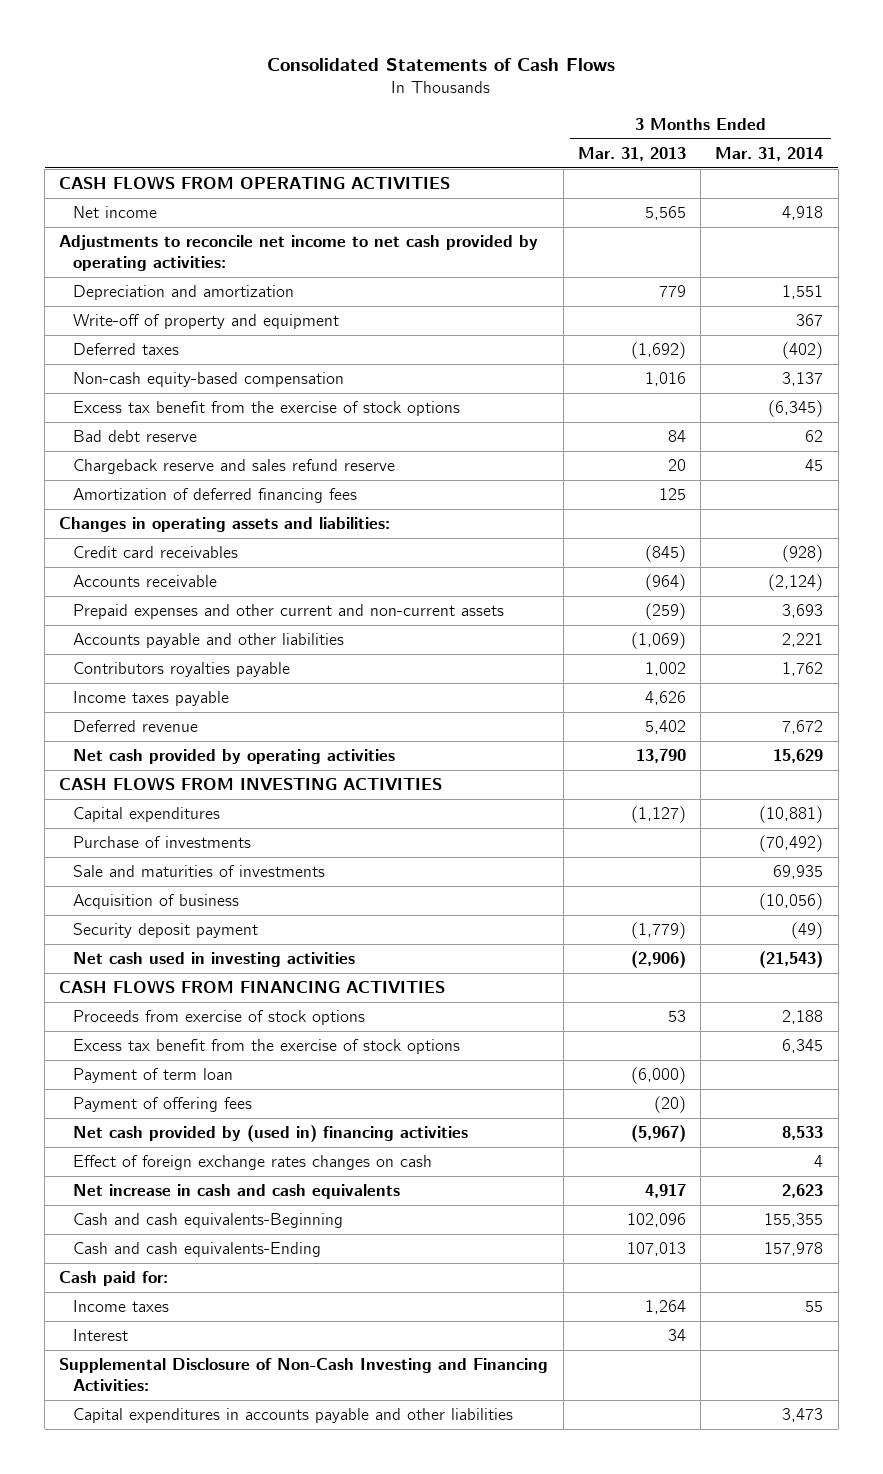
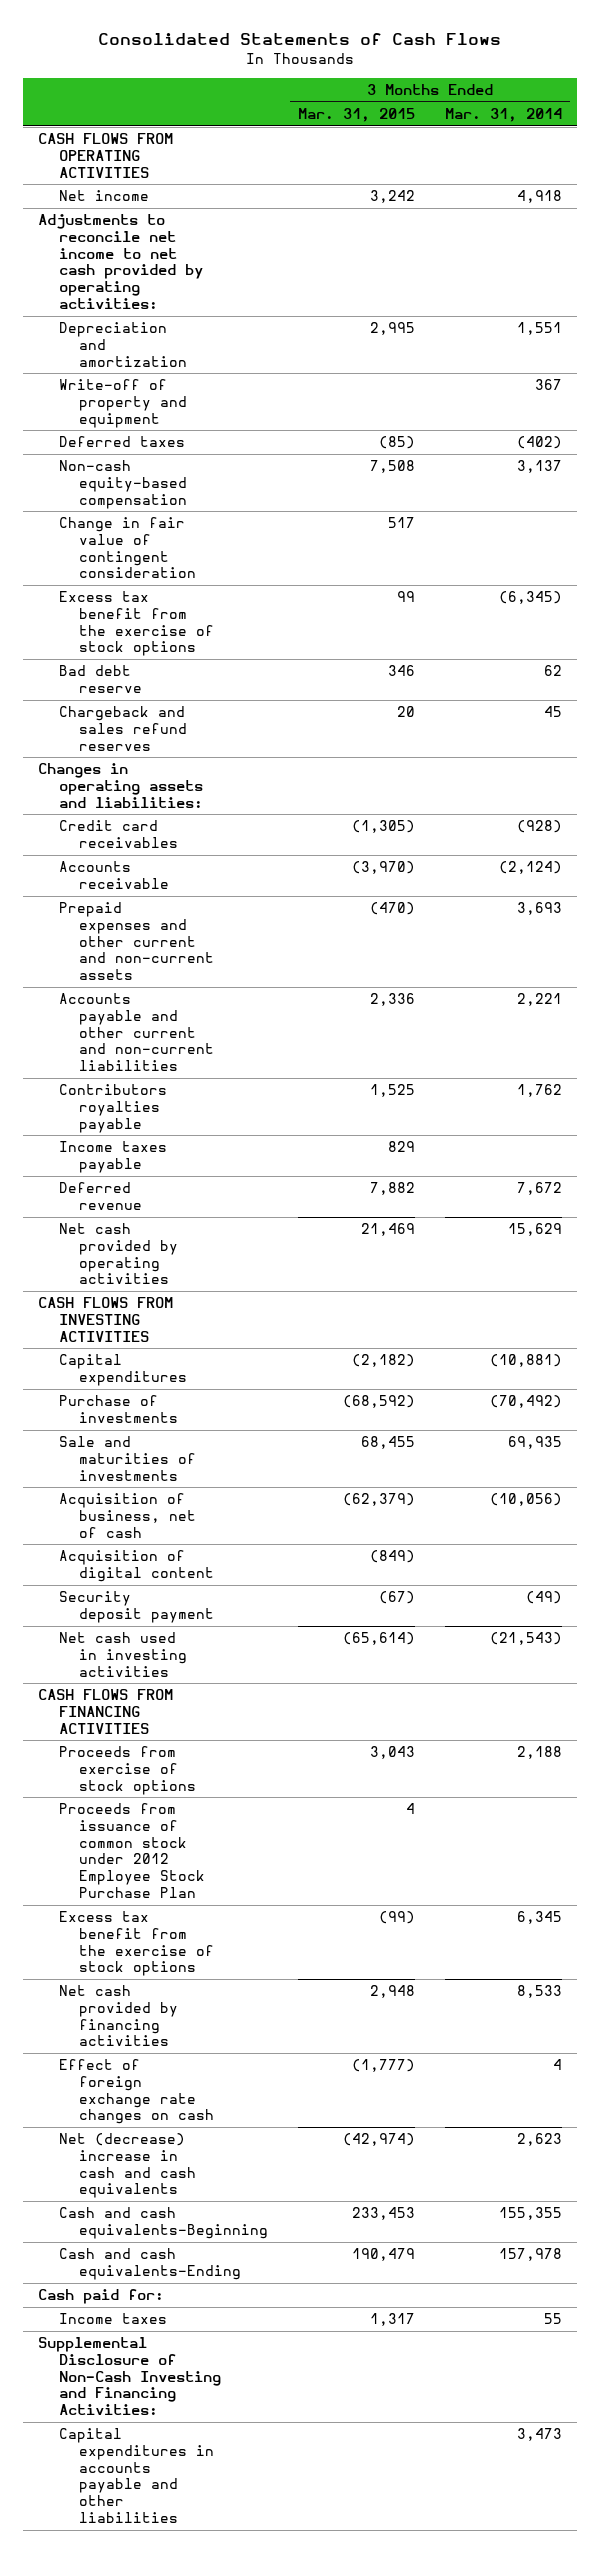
[577,147,686,162] Mar. 31, 2013 -> none
none -> [297,108,415,123] Mar. 31, 2015
none -> [58,517,196,579] Change in fair value of contingent consideration
[72,488,357,504] Amortization of deferred financing fees -> none
[72,459,395,475] Chargeback reserve and sales refund reserve -> [58,706,187,751] Chargeback and sales refund reserves
[72,633,344,649] Accounts payable and other liabilities -> [58,993,214,1072] Accounts payable and other current and non-current liabilities
[72,894,239,910] Acquisition of business -> [58,1493,196,1538] Acquisition of business, net of cash
none -> [58,1550,214,1583] Acquisition of digital content
none -> [58,1803,205,1898] Proceeds from issuance of common stock under 2012 Employee Stock Purchase Plan
[72,1068,233,1084] Payment of term loan -> none
[72,1097,252,1113] Payment of offering fees -> none
[72,1125,468,1143] Net cash provided by (used in) financing activities -> [58,1985,178,2047] Net cash provided by financing activities
[72,1155,432,1171] Effect of foreign exchange rates changes on cash -> [58,2059,214,2125] Effect of foreign exchange rate changes on cash
[72,1184,400,1200] Net increase in cash and cash equivalents -> [58,2133,196,2199] Net (decrease) increase in cash and cash equivalents
[72,1329,128,1342] Interest -> none

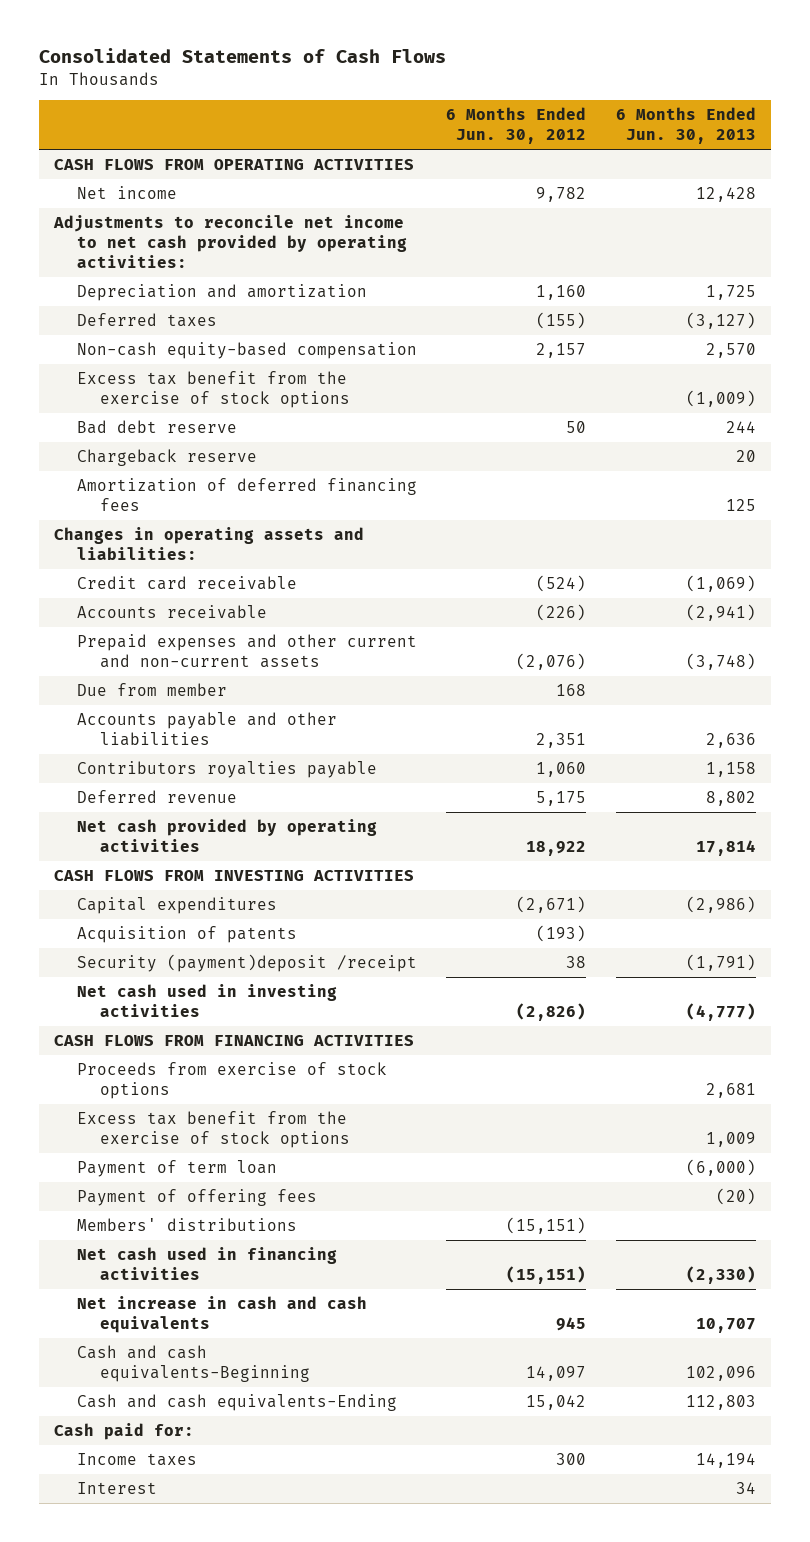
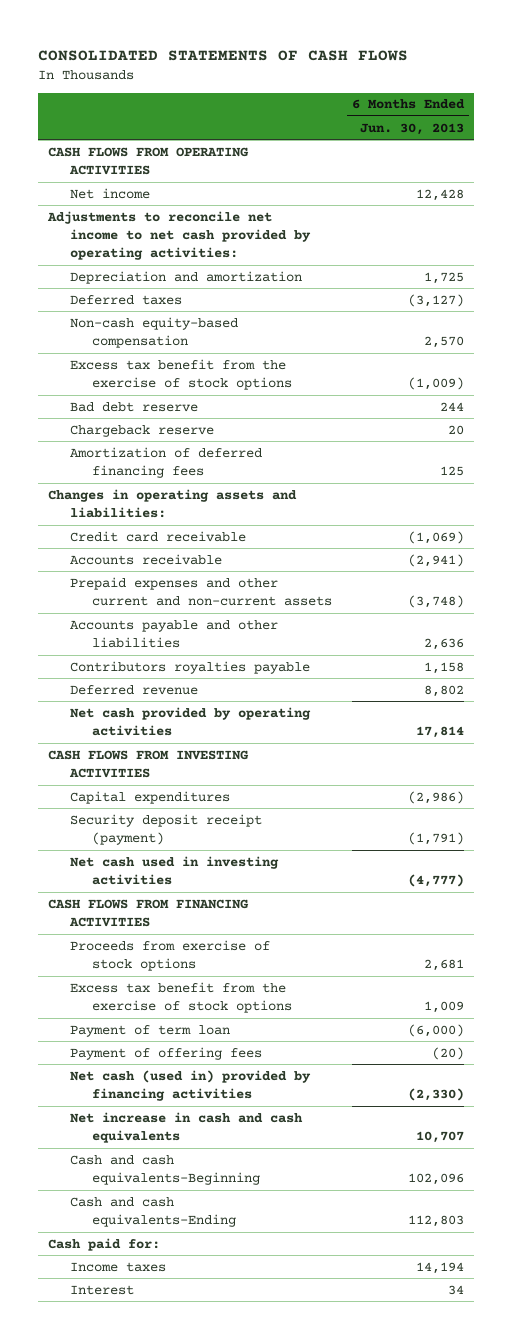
[38,48,446,64] Consolidated Statements of Cash Flows -> [37,49,408,61] CONSOLIDATED STATEMENTS OF CASH FLOWS
[446,107,587,145] 6 Months Ended Jun. 30, 2012 -> none
[76,683,227,697] Due from member -> none
[76,926,297,944] Acquisition of patents -> none
[76,954,417,973] Security (payment)deposit /receipt -> [70,813,263,845] Security deposit receipt (payment)
[76,1218,297,1232] Members' distributions -> none
[76,1247,337,1281] Net cash used in financing activities -> [70,1069,312,1101] Net cash (used in) provided by financing activities

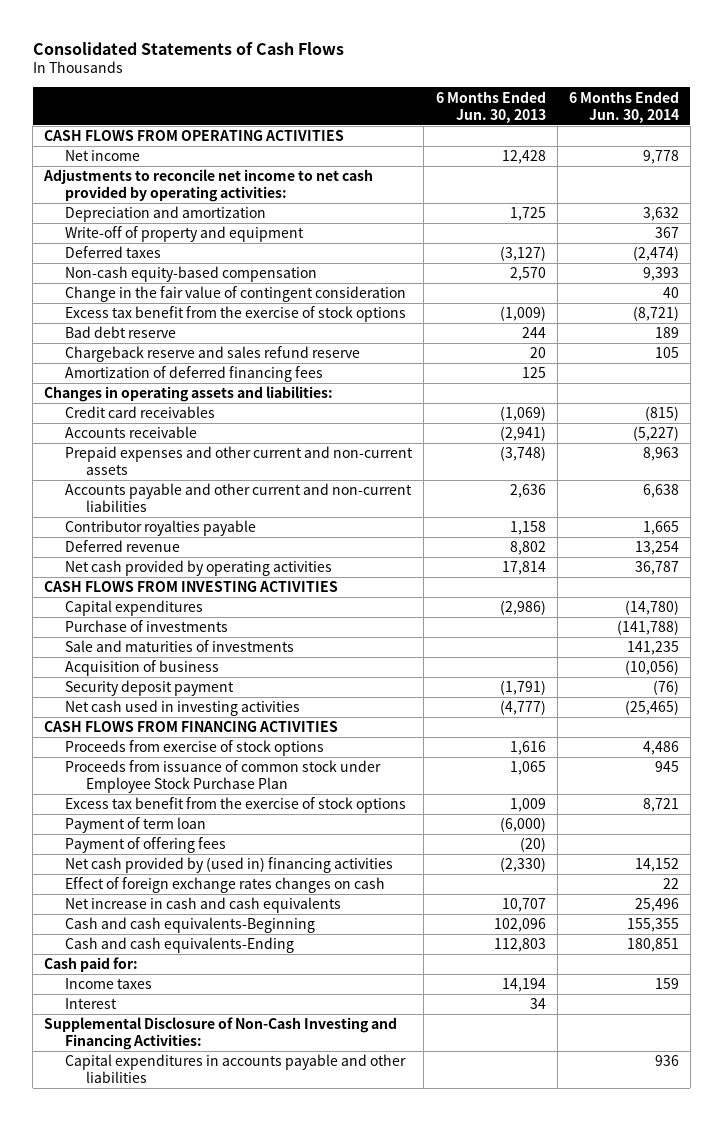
[37,49,408,61] CONSOLIDATED STATEMENTS OF CASH FLOWS -> [32,41,344,55] Consolidated Statements of Cash Flows
none -> [568,90,679,123] 6 Months Ended Jun. 30, 2014
none -> [65,226,305,243] Write-off of property and equipment
none -> [65,286,407,303] Change in the fair value of contingent consideration
[70,424,215,437] Chargeback reserve -> [65,346,361,363] Chargeback reserve and sales refund reserve
[70,530,247,542] Credit card receivable -> [65,406,216,419] Credit card receivables
[70,619,279,648] Accounts payable and other liabilities -> [65,483,413,513] Accounts payable and other current and non-current liabilities
[70,660,311,674] Contributors royalties payable -> [65,520,257,537] Contributor royalties payable
none -> [65,620,229,633] Purchase of investments
none -> [65,640,295,653] Sale and maturities of investments
none -> [65,660,220,677] Acquisition of business
[70,813,263,845] Security deposit receipt (payment) -> [65,680,235,697] Security deposit payment
[424,958,465,971] 2,681 -> [509,741,546,756] 1,616
none -> [65,760,382,794] Proceeds from issuance of common stock under Employee Stock Purchase Plan
[70,1069,312,1101] Net cash (used in) provided by financing activities -> [65,857,394,874] Net cash provided by (used in) financing activities
none -> [65,877,386,894] Effect of foreign exchange rates changes on cash
none -> [44,1017,398,1051] Supplemental Disclosure of Non-Cash Investing and Financing Activities:
none -> [65,1054,407,1084] Capital expenditures in accounts payable and other liabilities

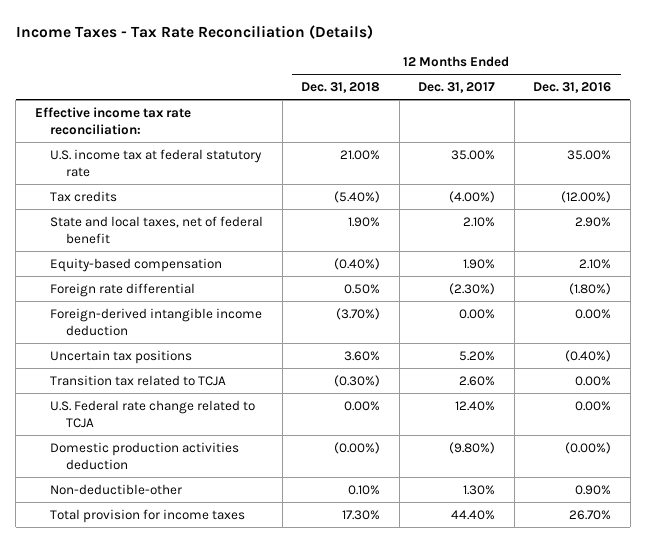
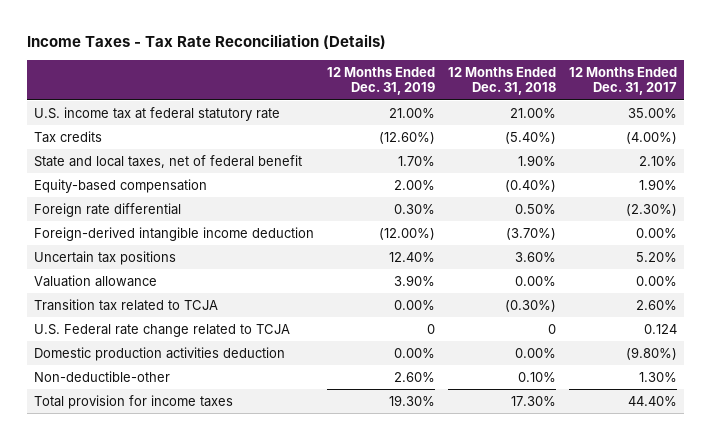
[533,81,612,93] Dec. 31, 2016 -> none
none -> [326,66,435,96] 12 Months Ended Dec. 31, 2019
[34,106,191,135] Effective income tax rate reconciliation: -> none
none -> [33,274,157,287] Valuation allowance
[344,400,381,411] 0.00% -> [548,323,557,334] 0
[455,400,496,411] 12.40% -> [644,323,678,334] 0.124
[334,441,381,454] (0.00%) -> [515,347,557,358] 0.00%

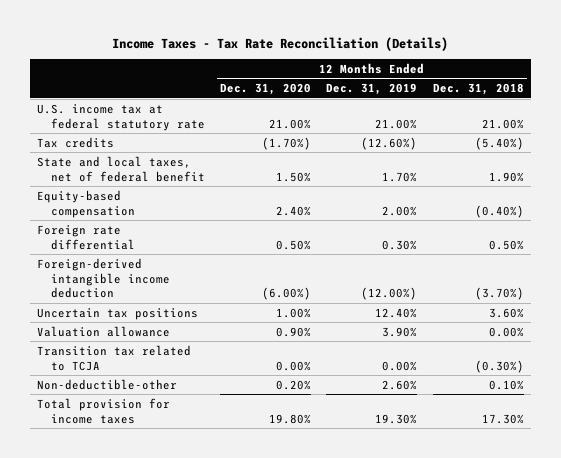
[569,66,678,96] 12 Months Ended Dec. 31, 2017 -> none
none -> [220,83,312,96] Dec. 31, 2020
[33,323,290,337] U.S. Federal rate change related to TCJA -> none
[33,346,285,361] Domestic production activities deduction -> none

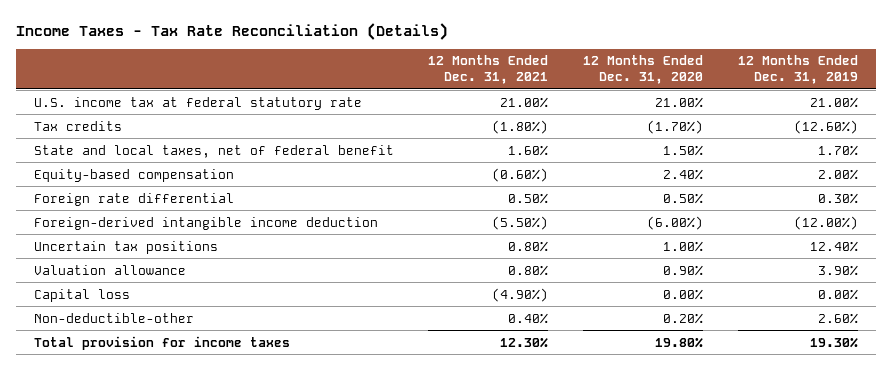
[432,83,524,96] Dec. 31, 2018 -> none
none -> [428,55,549,84] 12 Months Ended Dec. 31, 2021
[37,344,192,371] Transition tax related to TCJA -> none
none -> [33,288,130,302] Capital loss

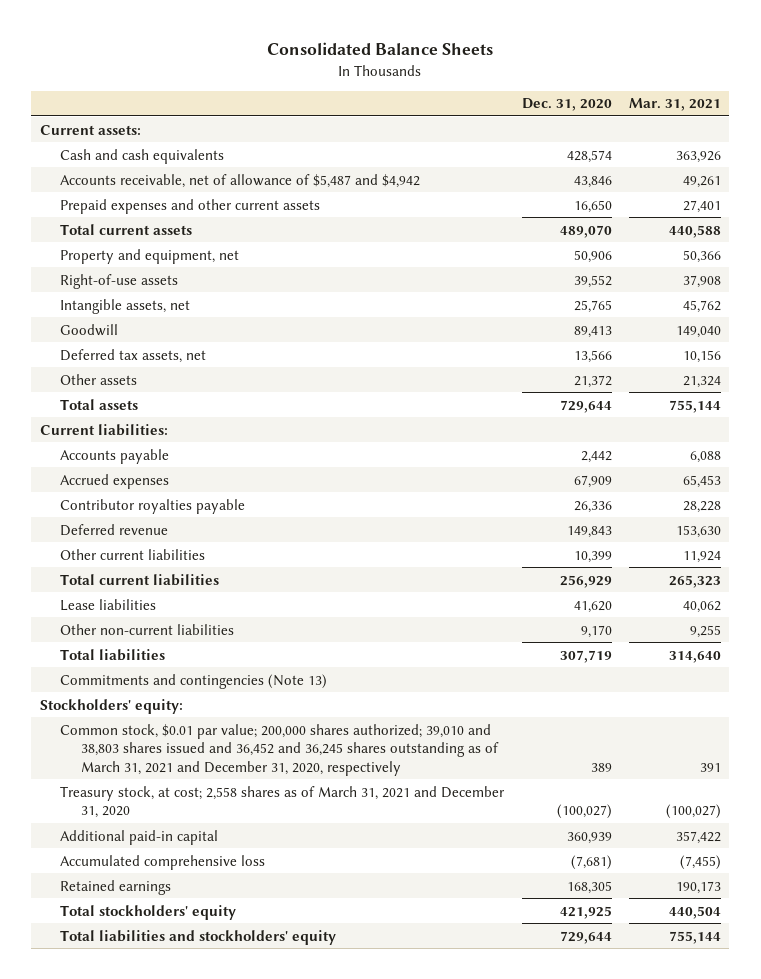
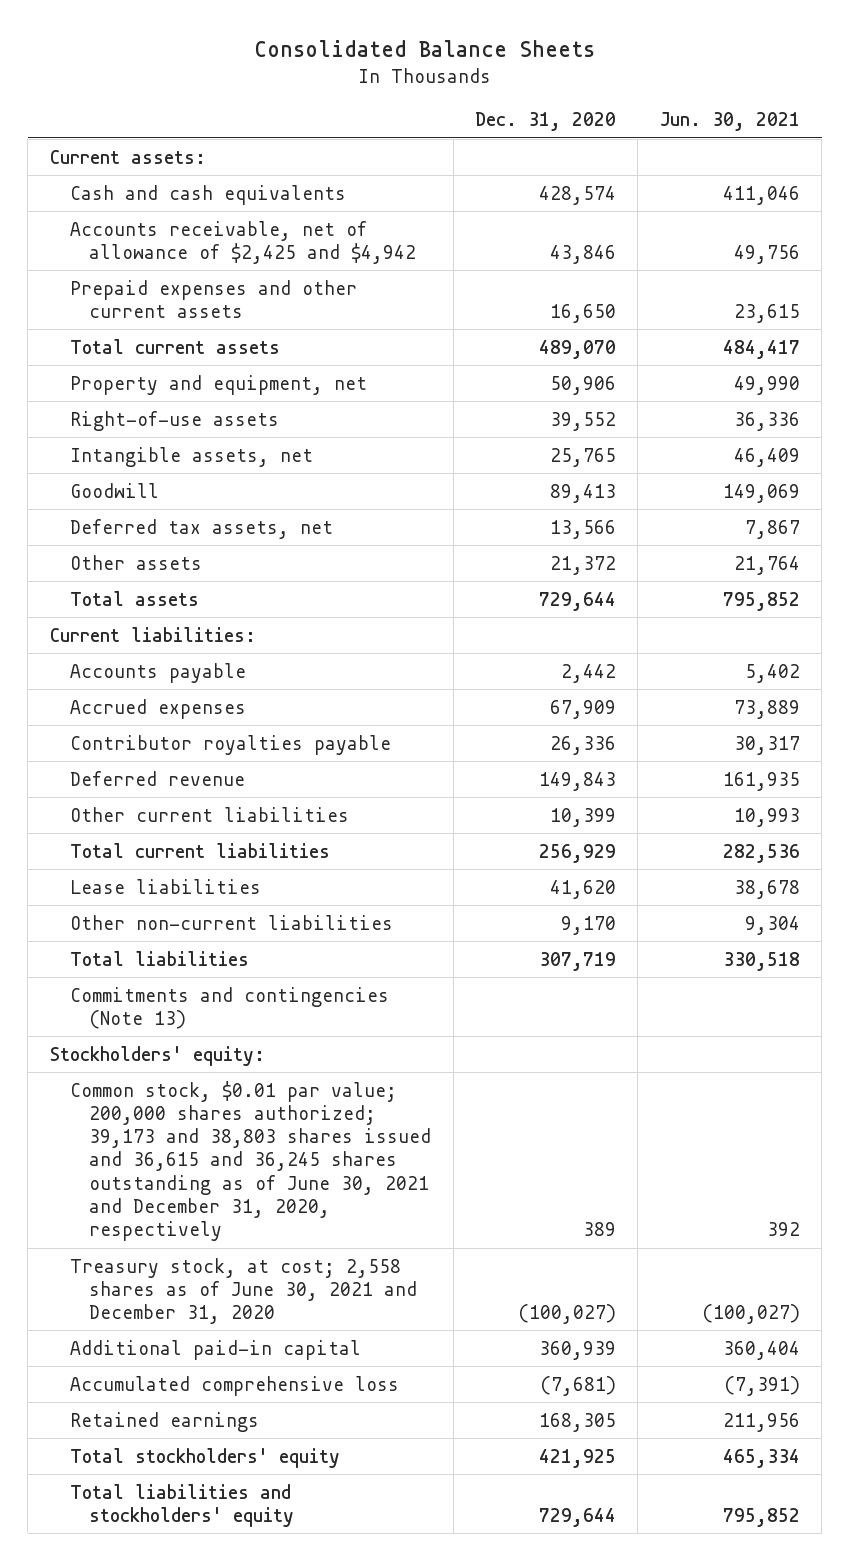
[628,98,721,112] Mar. 31, 2021 -> none
none -> [659,112,800,132] Jun. 30, 2021
[60,173,421,188] Accounts receivable, net of allowance of $5,487 and $4,942 -> [69,220,417,264] Accounts receivable, net of allowance of $2,425 and $4,942
[60,723,499,776] Common stock, $0.01 par value; 200,000 shares authorized; 39,010 and 38,803 shares issued and 36,452 and 36,245 shares outstanding as of March 31, 2021 and December 31, 2020, respectively -> [69,1080,432,1242] Common stock, $0.01 par value; 200,000 shares authorized; 39,173 and 38,803 shares issued and 36,615 and 36,245 shares outstanding as of June 30, 2021 and December 31, 2020, respectively
[60,785,506,819] Treasury stock, at cost; 2,558 shares as of March 31, 2021 and December 31, 2020 -> [69,1257,418,1325] Treasury stock, at cost; 2,558 shares as of June 30, 2021 and December 31, 2020

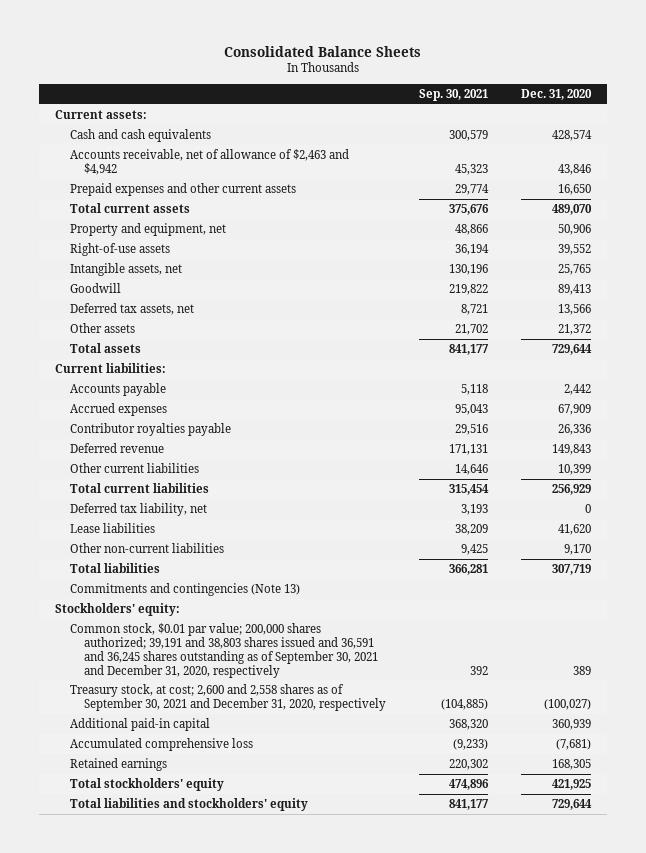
[659,112,800,132] Jun. 30, 2021 -> none
none -> [418,88,488,101] Sep. 30, 2021
[69,220,417,264] Accounts receivable, net of allowance of $2,425 and $4,942 -> [69,149,349,175] Accounts receivable, net of allowance of $2,463 and $4,942
none -> [69,503,207,517] Deferred tax liability, net
[69,1080,432,1242] Common stock, $0.01 par value; 200,000 shares authorized; 39,173 and 38,803 shares issued and 36,615 and 36,245 shares outstanding as of June 30, 2021 and December 31, 2020, respectively -> [69,623,379,678] Common stock, $0.01 par value; 200,000 shares authorized; 39,191 and 38,803 shares issued and 36,591 and 36,245 shares outstanding as of September 30, 2021 and December 31, 2020, respectively
[69,1257,418,1325] Treasury stock, at cost; 2,558 shares as of June 30, 2021 and December 31, 2020 -> [69,684,387,711] Treasury stock, at cost; 2,600 and 2,558 shares as of September 30, 2021 and December 31, 2020, respectively

